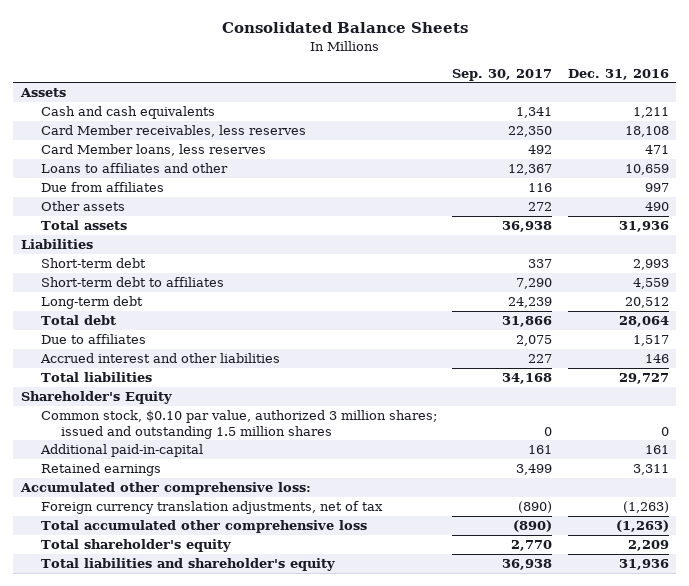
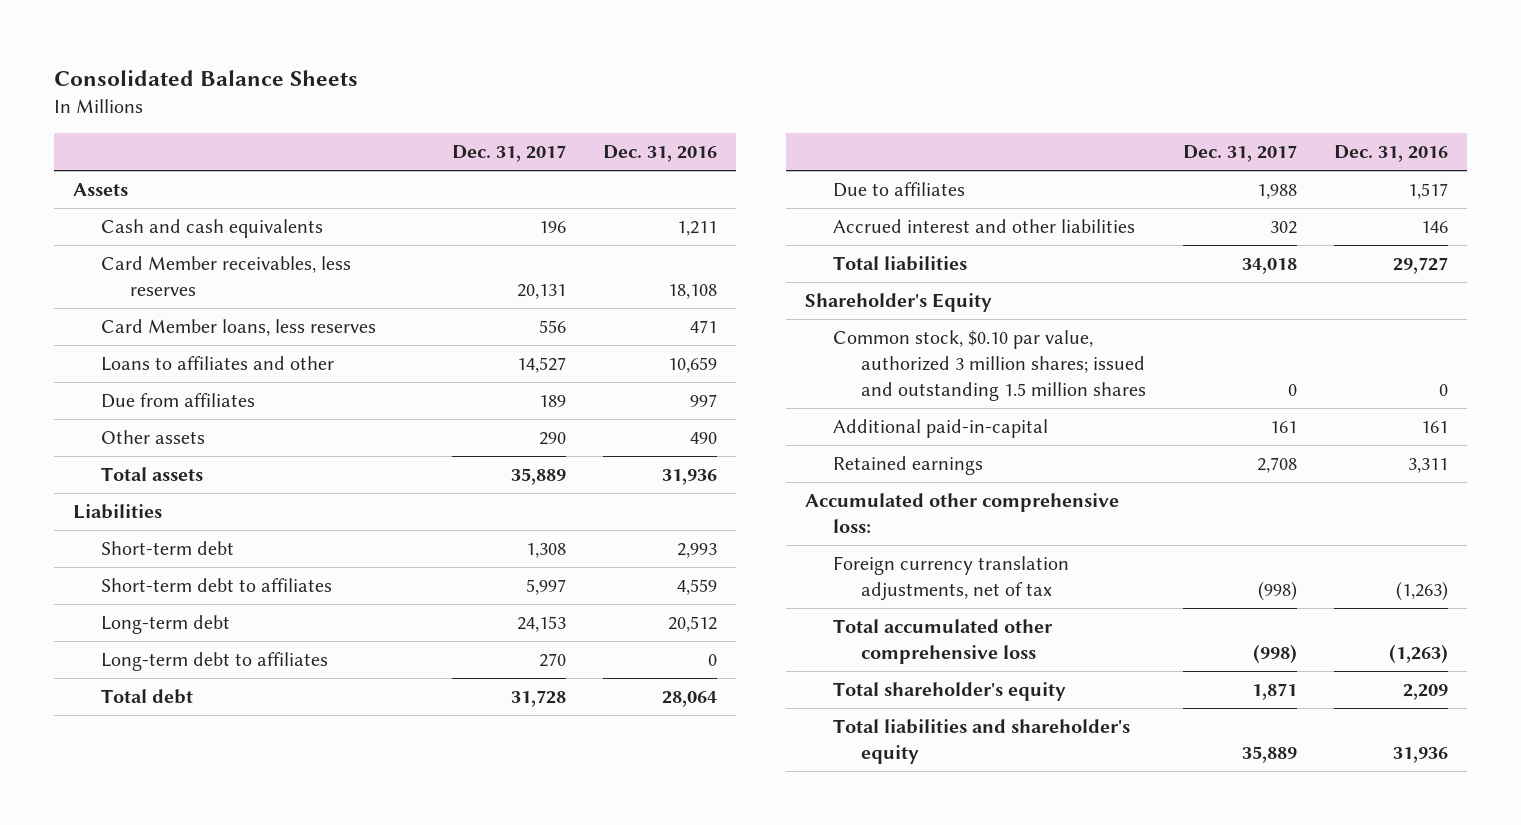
[452,68,553,81] Sep. 30, 2017 -> none
none -> [451,145,566,163] Dec. 31, 2017
none -> [101,652,329,672] Long-term debt to affiliates

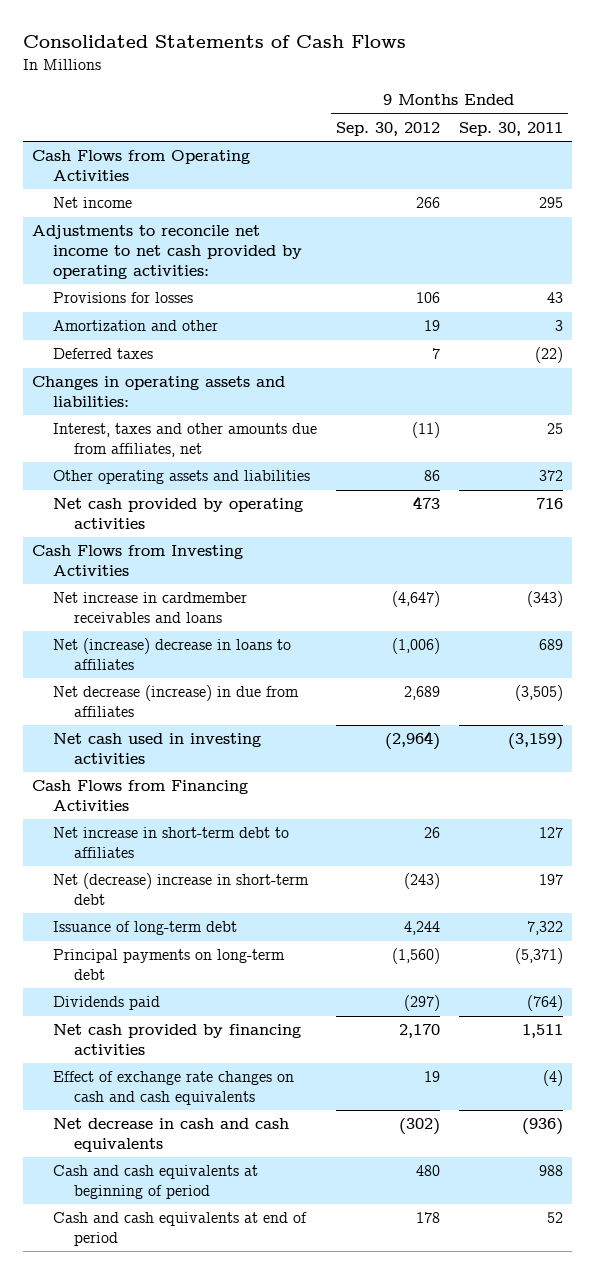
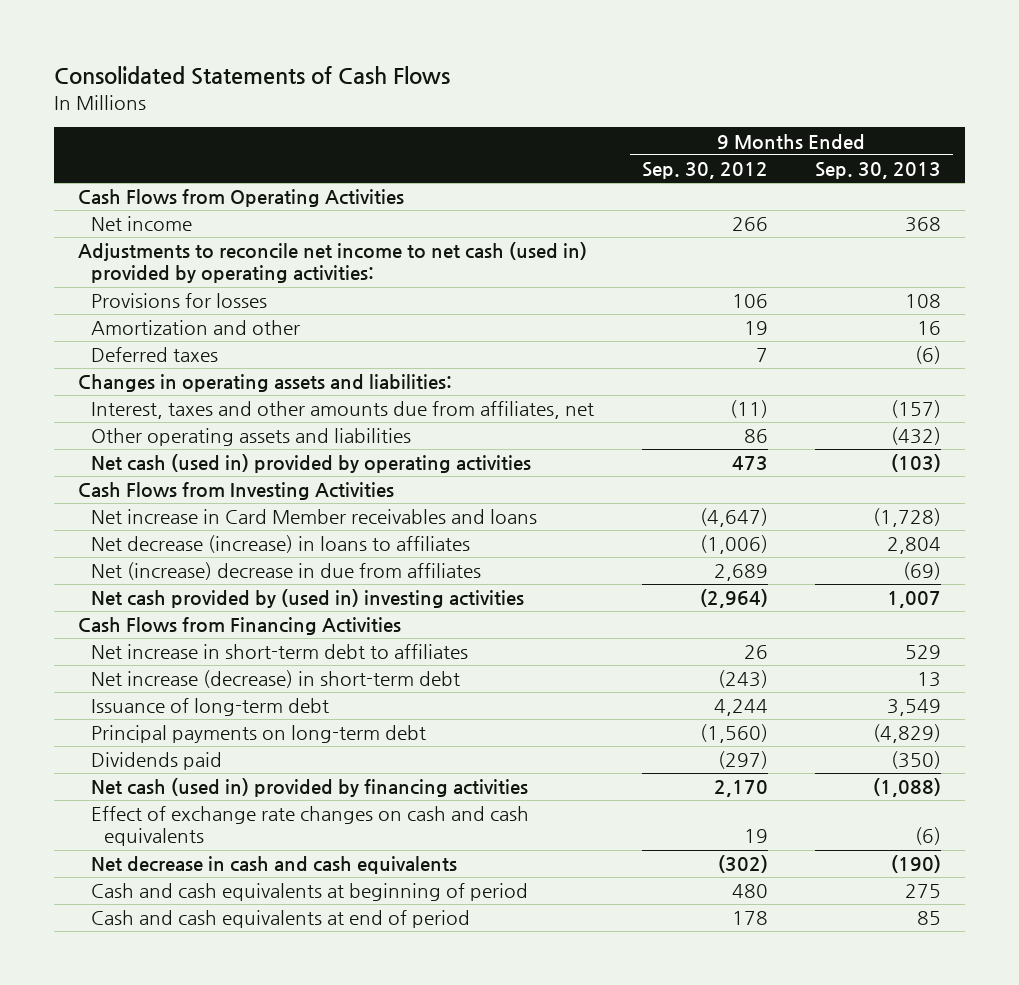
[458,121,563,136] Sep. 30, 2011 -> none
none -> [815,161,942,179] Sep. 30, 2013
[32,225,302,280] Adjustments to reconcile net income to net cash provided by operating activities: -> [77,242,587,284] Adjustments to reconcile net income to net cash (used in) provided by operating activities:
[52,498,303,530] Net cash provided by operating activities -> [90,454,531,474] Net cash (used in) provided by operating activities
[52,592,247,624] Net increase in cardmember receivables and loans -> [90,509,537,525] Net increase in Card Member receivables and loans
[52,638,291,671] Net (increase) decrease in loans to affiliates -> [90,535,470,554] Net decrease (increase) in loans to affiliates
[52,685,299,718] Net decrease (increase) in due from affiliates -> [90,562,481,581] Net (increase) decrease in due from affiliates
[52,733,261,765] Net cash used in investing activities -> [90,589,524,609] Net cash provided by (used in) investing activities
[52,873,309,906] Net (decrease) increase in short-term debt -> [90,670,460,689] Net increase (decrease) in short-term debt
[52,1024,301,1056] Net cash provided by financing activities -> [90,778,528,798] Net cash (used in) provided by financing activities

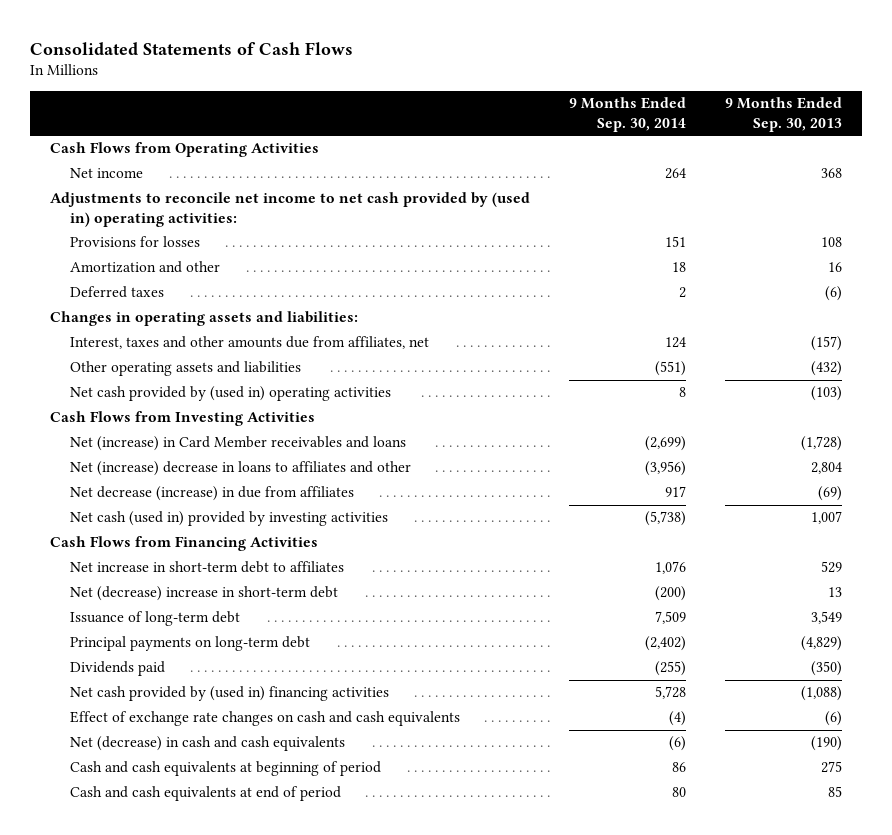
[641,161,768,179] Sep. 30, 2012 -> none
none -> [569,97,687,132] 9 Months Ended Sep. 30, 2014
[77,242,587,284] Adjustments to reconcile net income to net cash (used in) provided by operating activities: -> [50,192,531,227] Adjustments to reconcile net income to net cash provided by (used in) operating activities:
[90,454,531,474] Net cash (used in) provided by operating activities -> [69,386,391,402] Net cash provided by (used in) operating activities
[90,509,537,525] Net increase in Card Member receivables and loans -> [69,436,406,452] Net (increase) in Card Member receivables and loans
[90,535,470,554] Net decrease (increase) in loans to affiliates -> [69,461,411,477] Net (increase) decrease in loans to affiliates and other
[90,562,481,581] Net (increase) decrease in due from affiliates -> [69,486,354,502] Net decrease (increase) in due from affiliates
[90,589,524,609] Net cash provided by (used in) investing activities -> [69,511,388,527] Net cash (used in) provided by investing activities
[90,670,460,689] Net increase (decrease) in short-term debt -> [69,586,338,602] Net (decrease) increase in short-term debt
[90,778,528,798] Net cash (used in) provided by financing activities -> [69,686,389,702] Net cash provided by (used in) financing activities
[90,856,457,875] Net decrease in cash and cash equivalents -> [69,736,345,752] Net (decrease) in cash and cash equivalents

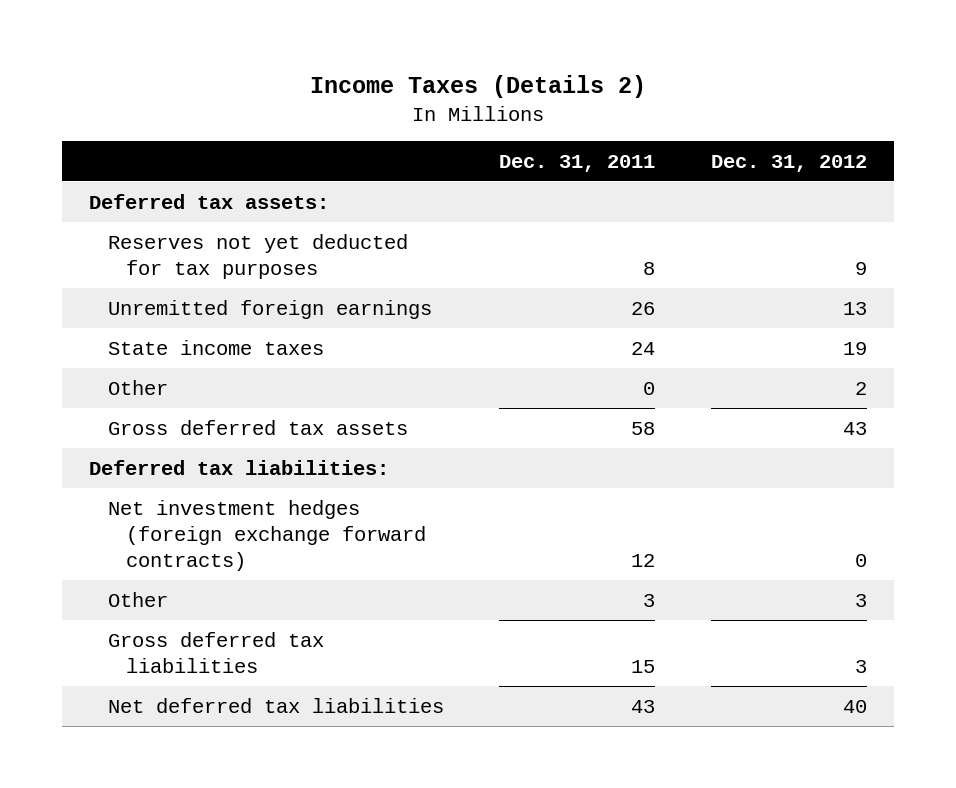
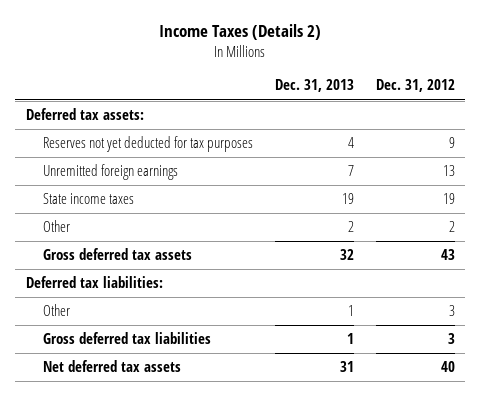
[499,154,656,172] Dec. 31, 2011 -> none
none -> [274,79,354,93] Dec. 31, 2013
[107,499,427,571] Net investment hedges (foreign exchange forward contracts) -> none
[107,697,444,713] Net deferred tax liabilities -> [43,360,182,373] Net deferred tax assets

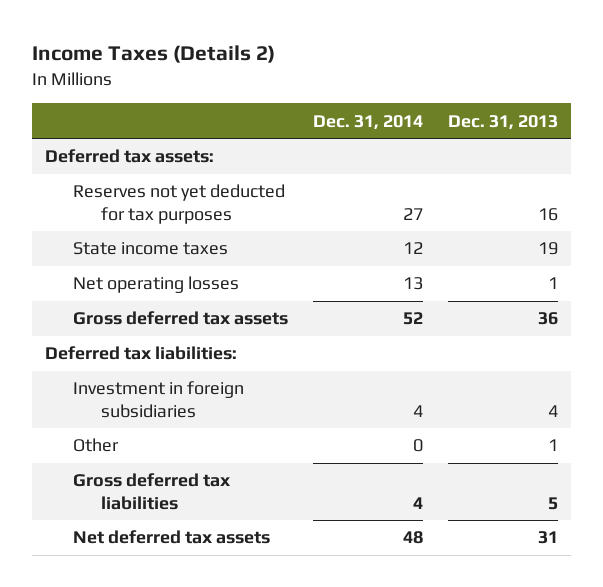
[375,79,455,93] Dec. 31, 2012 -> none
none -> [313,114,424,130] Dec. 31, 2014
[43,164,179,181] Unremitted foreign earnings -> none
[347,137,354,149] 4 -> [538,207,559,221] 16
[43,220,71,233] Other -> none
none -> [72,276,239,294] Net operating losses
[339,249,354,261] 32 -> [538,312,559,326] 36
none -> [72,381,244,418] Investment in foreign subsidiaries
[346,333,354,345] 1 -> [548,496,559,510] 5

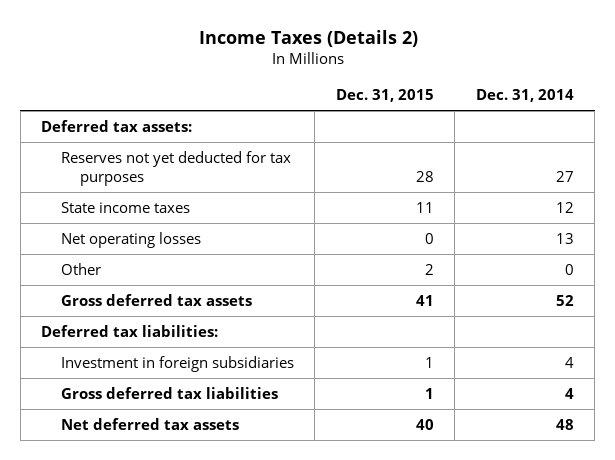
[448,114,559,130] Dec. 31, 2013 -> none
none -> [335,89,434,103] Dec. 31, 2015
[72,438,119,453] Other -> [60,262,101,275] Other

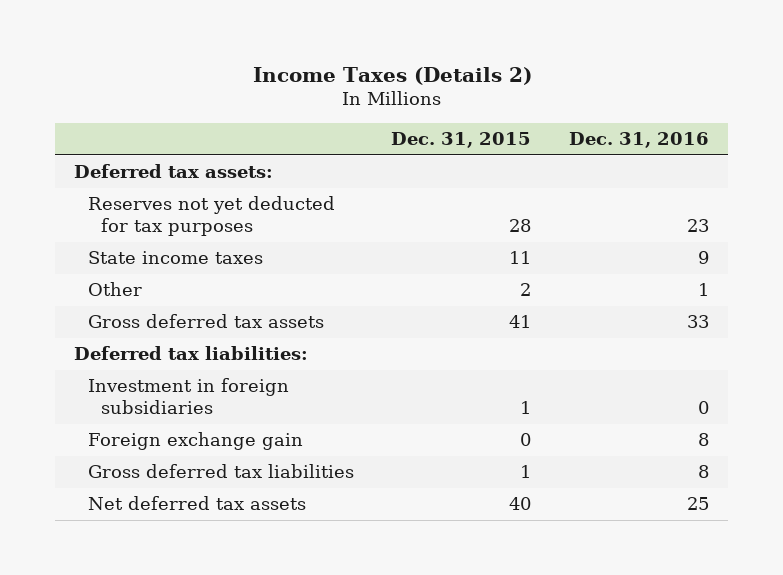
[475,89,574,103] Dec. 31, 2014 -> none
none -> [569,132,710,149] Dec. 31, 2016
[60,231,201,248] Net operating losses -> none
none -> [87,432,303,451] Foreign exchange gain

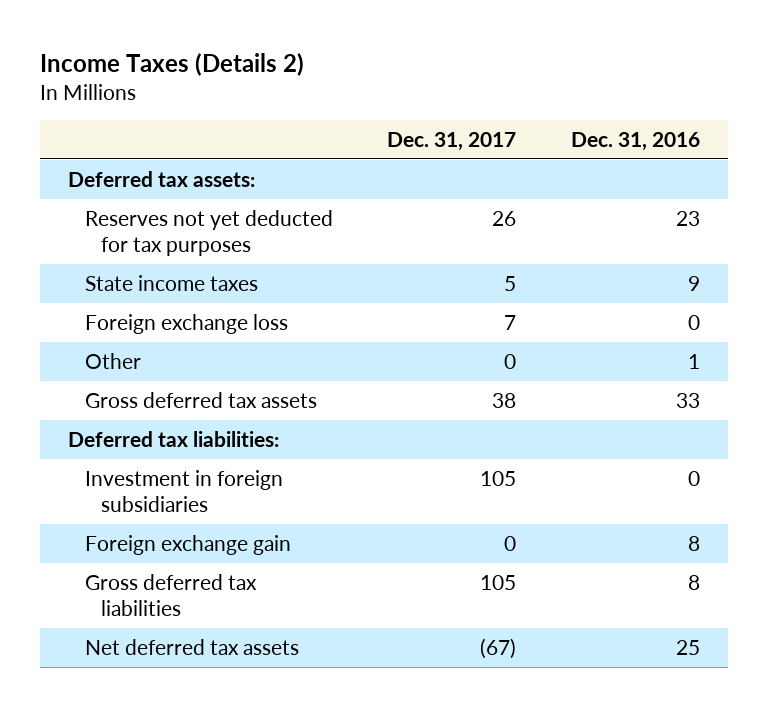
[391,132,532,149] Dec. 31, 2015 -> none
none -> [387,132,517,152] Dec. 31, 2017
none -> [84,313,288,334] Foreign exchange loss

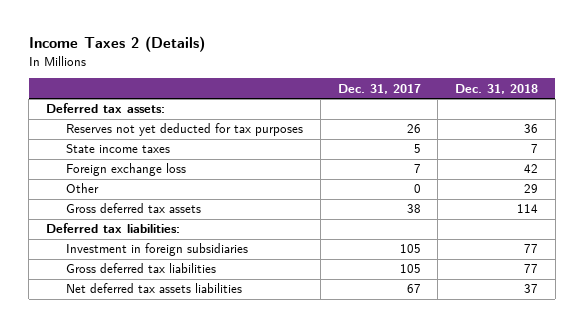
[40,53,305,77] Income Taxes (Details 2) -> [28,36,205,53] Income Taxes 2 (Details)
[571,132,701,152] Dec. 31, 2016 -> none
none -> [455,83,539,94] Dec. 31, 2018
[84,534,291,555] Foreign exchange gain -> none
[84,638,299,655] Net deferred tax assets -> [66,283,243,294] Net deferred tax assets liabilities
[480,637,517,659] (67) -> [406,284,421,294] 67

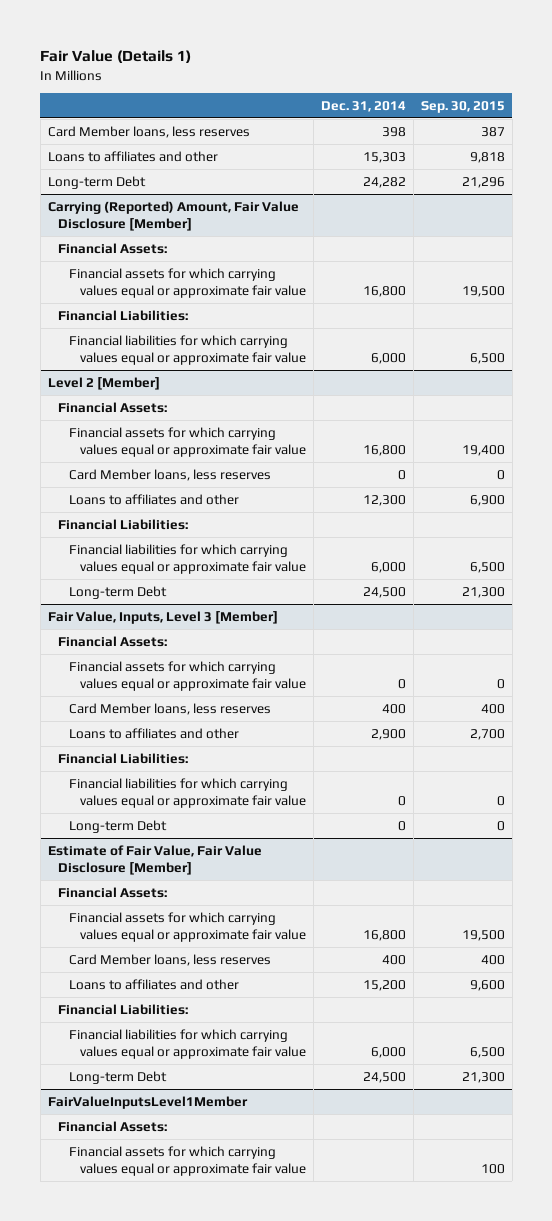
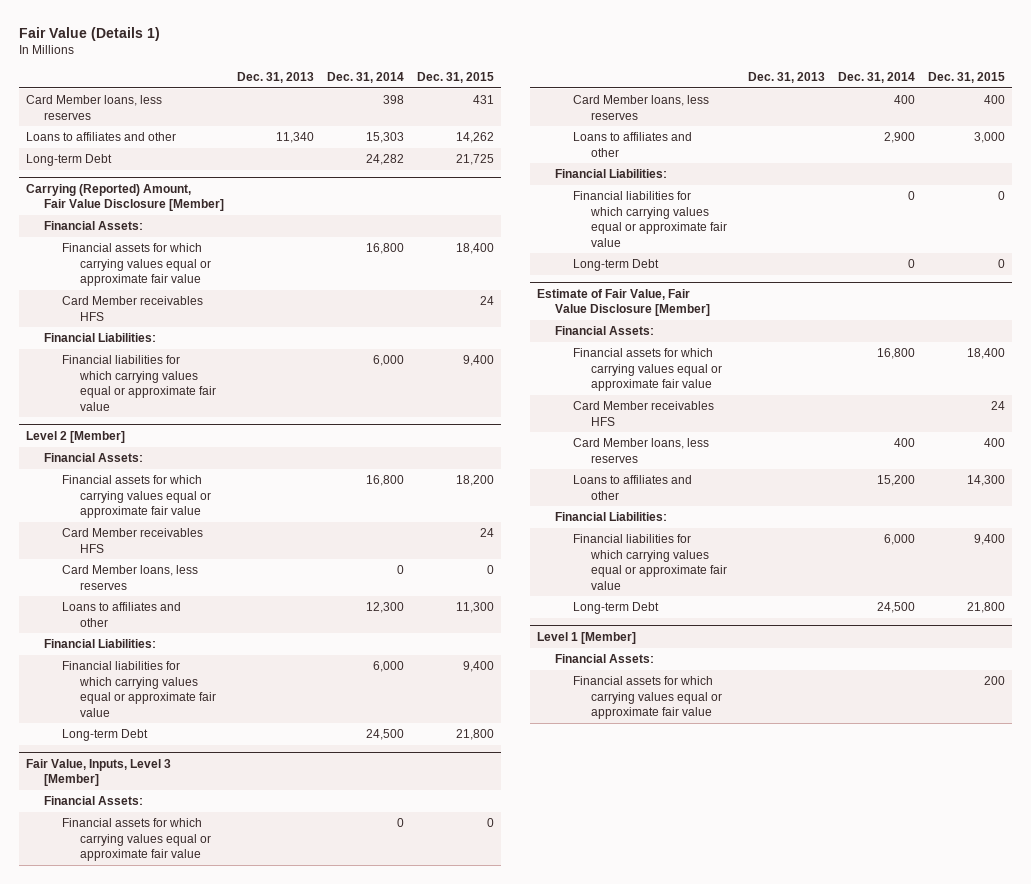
[420,100,505,113] Sep. 30, 2015 -> none
none -> [236,71,314,83] Dec. 31, 2013
none -> [416,71,494,83] Dec. 31, 2015
none -> [61,296,203,321] Card Member receivables HFS
none -> [61,528,203,553] Card Member receivables HFS
none -> [573,401,715,426] Card Member receivables HFS
[47,1095,248,1109] FairValueInputsLevel1Member -> [537,631,637,644] Level 1 [Member]

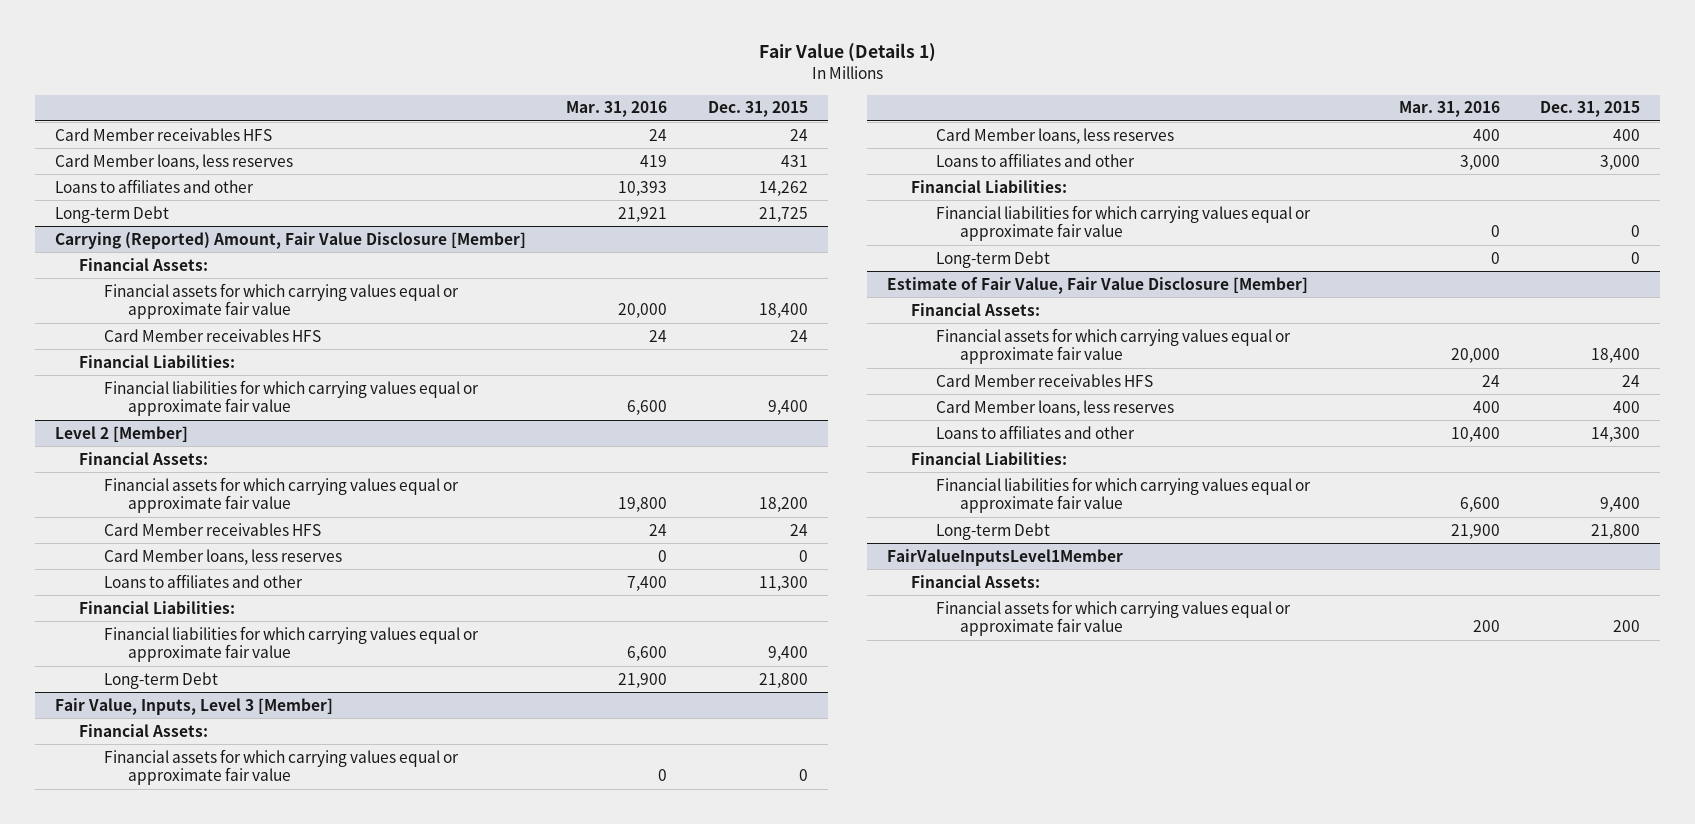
[236,71,314,83] Dec. 31, 2013 -> none
[326,71,404,83] Dec. 31, 2014 -> none
none -> [566,101,668,118] Mar. 31, 2016
none -> [54,127,272,141] Card Member receivables HFS
[537,631,637,644] Level 1 [Member] -> [886,548,1123,566] FairValueInputsLevel1Member

